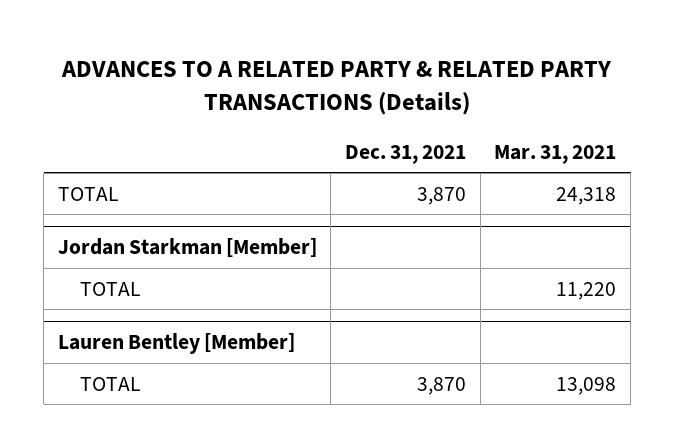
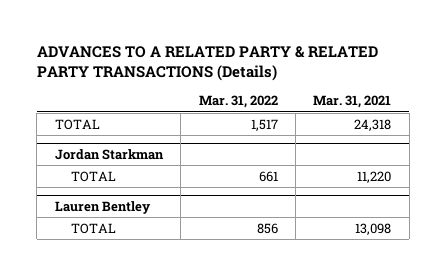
[345,144,467,164] Dec. 31, 2021 -> none
none -> [198,95,278,109] Mar. 31, 2022
[57,237,317,257] Jordan Starkman [Member] -> [54,148,164,160] Jordan Starkman
[57,332,295,354] Lauren Bentley [Member] -> [54,200,151,214] Lauren Bentley

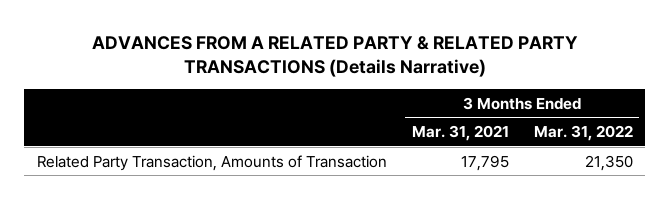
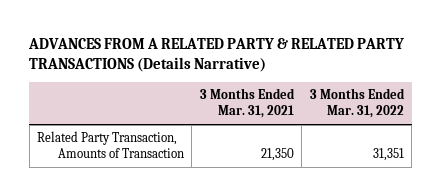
[460,154,509,171] 17,795 -> [260,148,294,162] 21,350
[584,154,633,171] 21,350 -> [372,148,404,162] 31,351

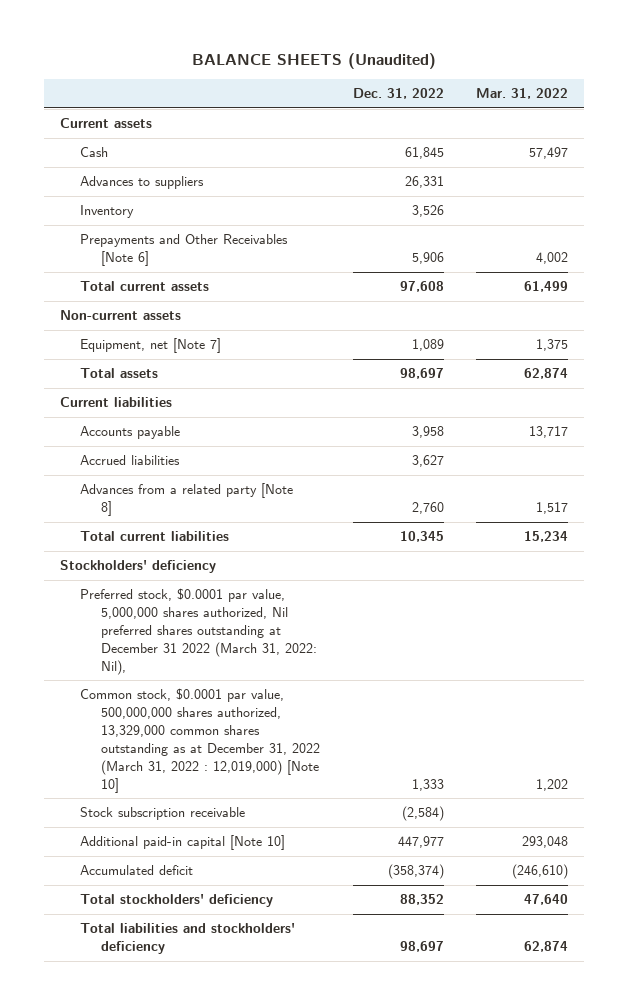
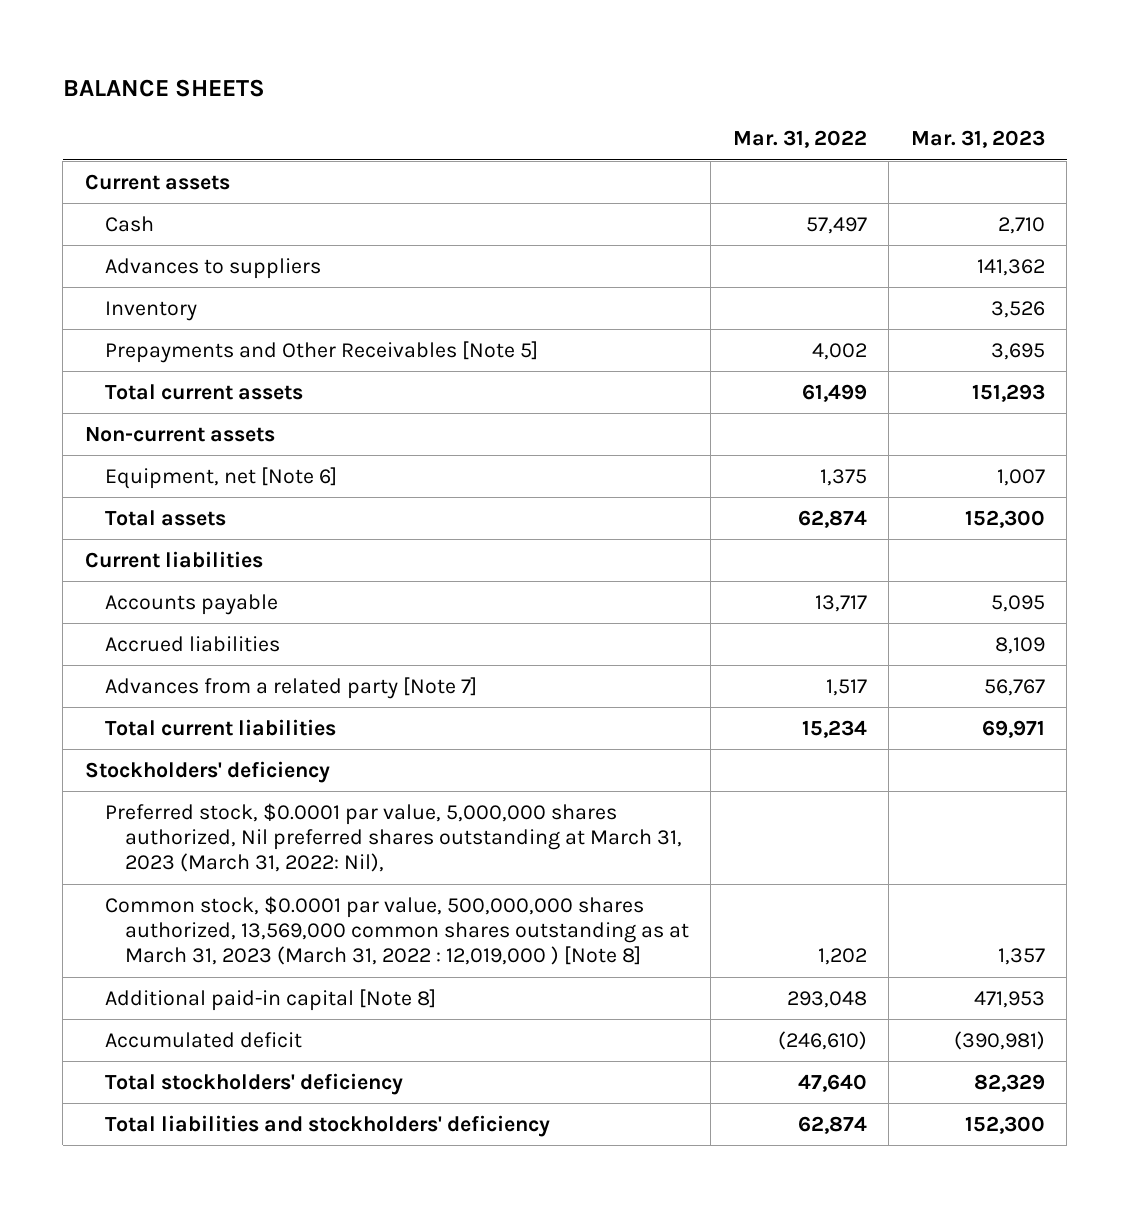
[191,53,436,70] BALANCE SHEETS (Unaudited) -> [62,79,265,98] BALANCE SHEETS
[352,88,444,100] Dec. 31, 2022 -> none
none -> [910,130,1045,149] Mar. 31, 2023
[80,234,289,267] Prepayments and Other Receivables [Note 6] -> [104,340,538,363] Prepayments and Other Receivables [Note 5]
[80,338,222,354] Equipment, net [Note 7] -> [104,466,337,489] Equipment, net [Note 6]
[80,483,294,517] Advances from a related party [Note 8] -> [104,676,477,699] Advances from a related party [Note 7]
[80,807,246,821] Stock subscription receivable -> none
[80,588,318,675] Preferred stock, $0.0001 par value, 5,000,000 shares authorized, Nil preferred shares outstanding at December 31 2022 (March 31, 2022: Nil), -> [104,802,682,873] Preferred stock, $0.0001 par value, 5,000,000 shares authorized, Nil preferred shares outstanding at March 31, 2023 (March 31, 2022: Nil),
[80,688,321,793] Common stock, $0.0001 par value, 500,000,000 shares authorized, 13,329,000 common shares outstanding as at December 31, 2022 (March 31, 2022 : 12,019,000) [Note 10] -> [104,895,689,966] Common stock, $0.0001 par value, 500,000,000 shares authorized, 13,569,000 common shares outstanding as at March 31, 2023 (March 31, 2022 : 12,019,000 ) [Note 8]
[80,835,286,851] Additional paid-in capital [Note 10] -> [104,988,436,1011] Additional paid-in capital [Note 8]

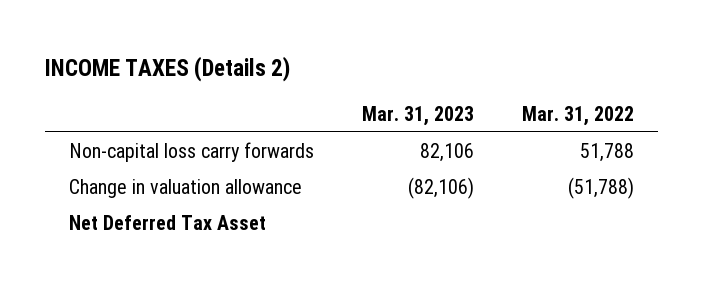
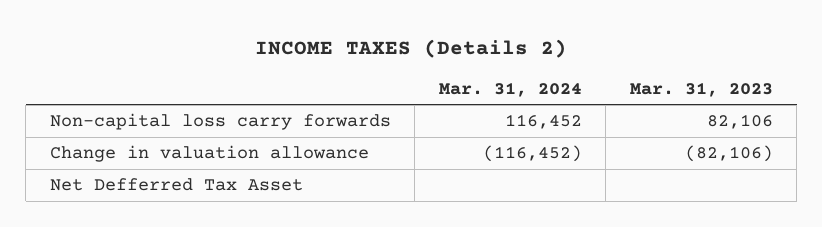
[522,105,635,126] Mar. 31, 2022 -> none
none -> [438,81,582,97] Mar. 31, 2024
[69,214,267,230] Net Deferred Tax Asset -> [49,178,303,192] Net Defferred Tax Asset

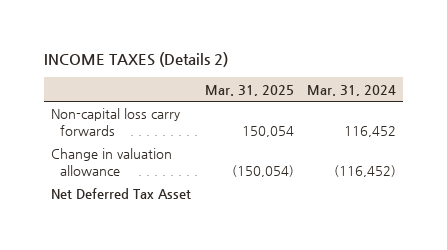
[629,81,773,97] Mar. 31, 2023 -> none
none -> [204,84,294,96] Mar. 31, 2025
[49,178,303,192] Net Defferred Tax Asset -> [50,188,191,200] Net Deferred Tax Asset

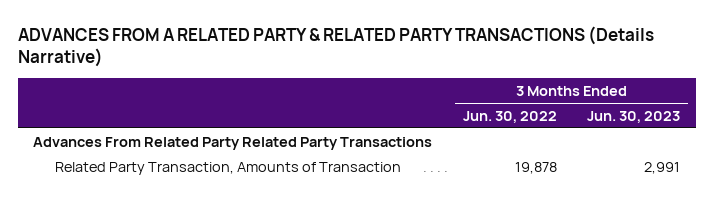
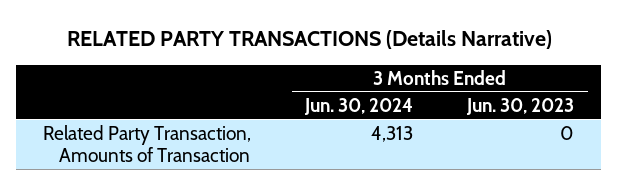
[18,25,655,68] ADVANCES FROM A RELATED PARTY & RELATED PARTY TRANSACTIONS (Details Narrative) -> [66,29,552,49] RELATED PARTY TRANSACTIONS (Details Narrative)
[462,110,557,123] Jun. 30, 2022 -> none
none -> [304,97,414,115] Jun. 30, 2024
[33,136,433,150] Advances From Related Party Related Party Transactions -> none
[644,161,681,174] 2,991 -> [560,126,575,141] 0

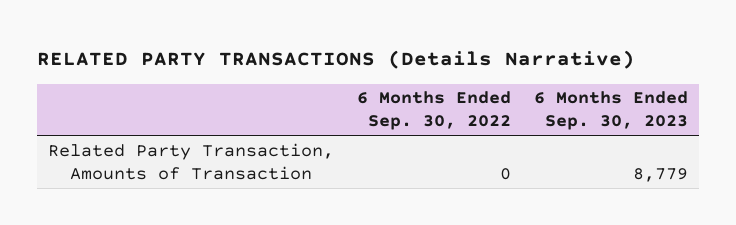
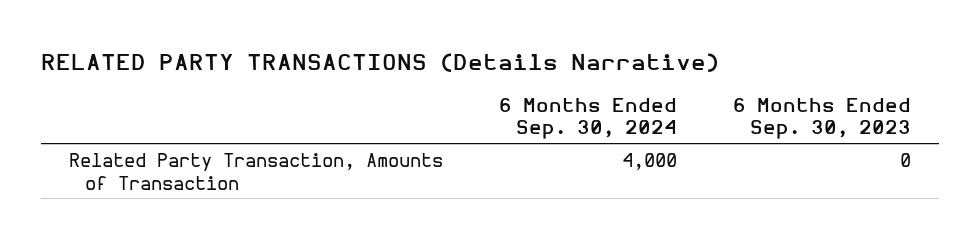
[356,91,511,131] 6 Months Ended Sep. 30, 2022 -> none
none -> [499,97,678,140] 6 Months Ended Sep. 30, 2024
[632,167,688,182] 8,779 -> [900,152,912,167] 0

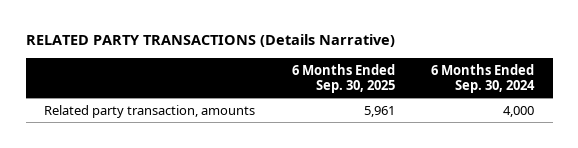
[733,97,912,140] 6 Months Ended Sep. 30, 2023 -> none
none -> [291,63,395,93] 6 Months Ended Sep. 30, 2025
[69,152,444,190] Related Party Transaction, Amounts of Transaction -> [43,104,255,118] Related party transaction, amounts

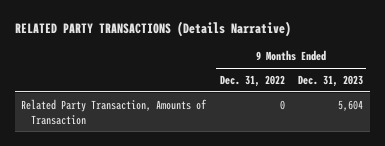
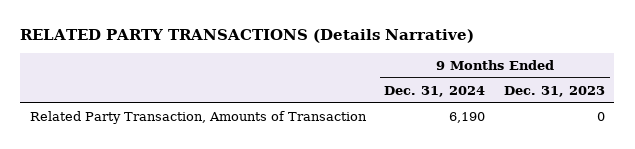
[219,75,285,88] Dec. 31, 2022 -> none
none -> [384,85,486,97] Dec. 31, 2024
[338,99,364,111] 5,604 -> [597,112,606,122] 0

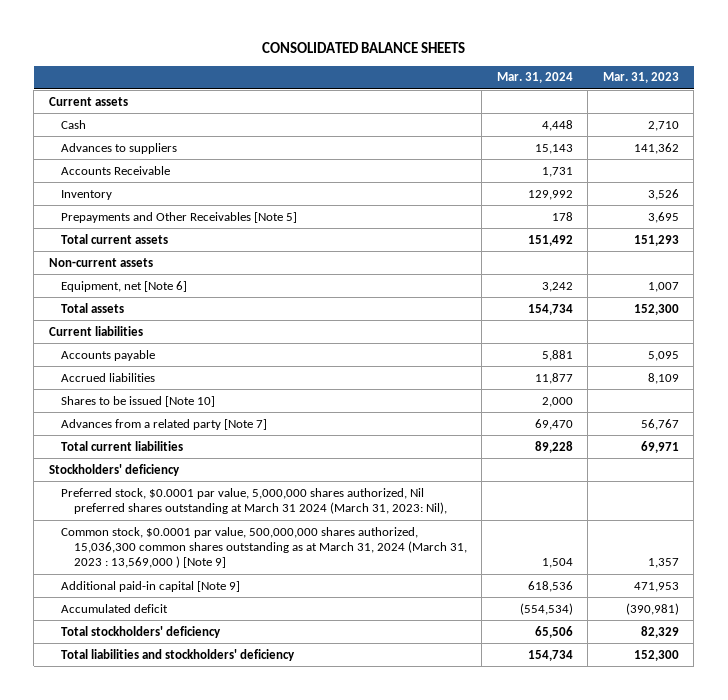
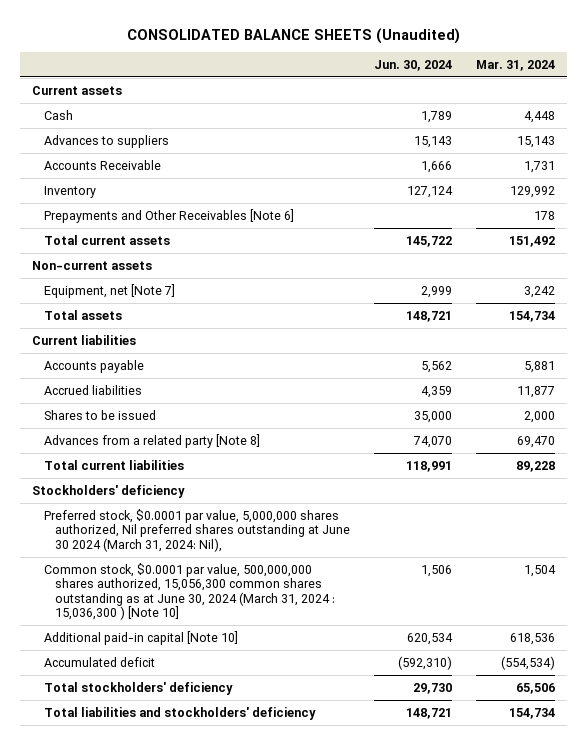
[261,42,465,54] CONSOLIDATED BALANCE SHEETS -> [126,27,460,44] CONSOLIDATED BALANCE SHEETS (Unaudited)
[602,72,679,84] Mar. 31, 2023 -> none
none -> [374,59,453,71] Jun. 30, 2024
[61,211,298,223] Prepayments and Other Receivables [Note 5] -> [43,208,294,223] Prepayments and Other Receivables [Note 6]
[61,280,188,292] Equipment, net [Note 6] -> [43,283,175,298] Equipment, net [Note 7]
[61,395,216,407] Shares to be issued [Note 10] -> [43,409,156,420] Shares to be issued
[61,418,268,430] Advances from a related party [Note 7] -> [43,433,260,448] Advances from a related party [Note 8]
[61,487,447,515] Preferred stock, $0.0001 par value, 5,000,000 shares authorized, Nil preferred shares outstanding at March 31 2024 (March 31, 2023: Nil), -> [43,508,351,552] Preferred stock, $0.0001 par value, 5,000,000 shares authorized, Nil preferred shares outstanding at June 30 2024 (March 31, 2024: Nil),
[61,526,467,569] Common stock, $0.0001 par value, 500,000,000 shares authorized, 15,036,300 common shares outstanding as at March 31, 2024 (March 31, 2023 : 13,569,000 ) [Note 9] -> [43,562,336,621] Common stock, $0.0001 par value, 500,000,000 shares authorized, 15,056,300 common shares outstanding as at June 30, 2024 (March 31, 2024 : 15,036,300 ) [Note 10]
[61,580,241,592] Additional paid-in capital [Note 9] -> [43,630,238,645] Additional paid-in capital [Note 10]

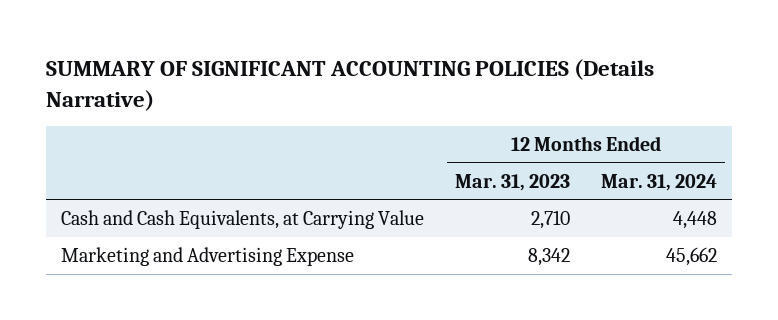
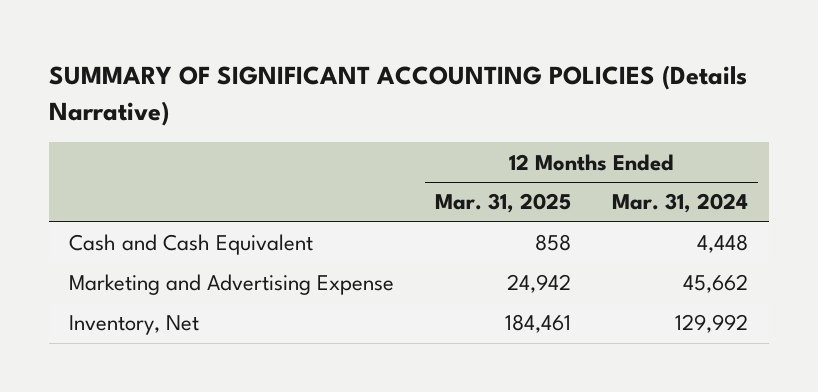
[455,173,571,191] Mar. 31, 2023 -> none
none -> [435,193,572,214] Mar. 31, 2025
[61,209,425,229] Cash and Cash Equivalents, at Carrying Value -> [69,234,314,256] Cash and Cash Equivalent
none -> [69,315,200,336] Inventory, Net

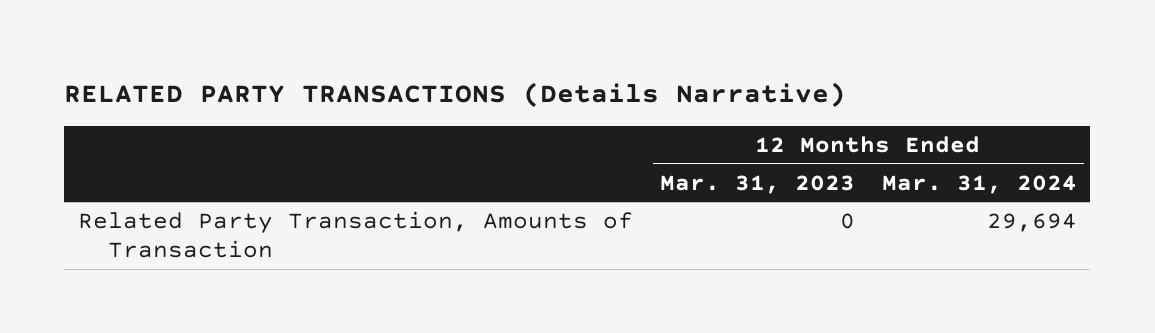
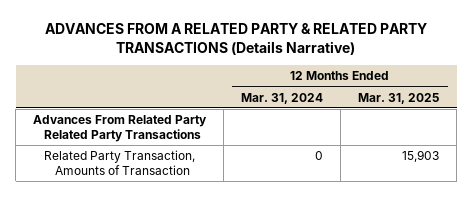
[64,81,847,107] RELATED PARTY TRANSACTIONS (Details Narrative) -> [45,23,428,55] ADVANCES FROM A RELATED PARTY & RELATED PARTY TRANSACTIONS (Details Narrative)
[659,174,855,194] Mar. 31, 2023 -> none
none -> [358,92,440,104] Mar. 31, 2025
none -> [33,115,208,142] Advances From Related Party Related Party Transactions
[986,212,1077,232] 29,694 -> [315,151,324,161] 0

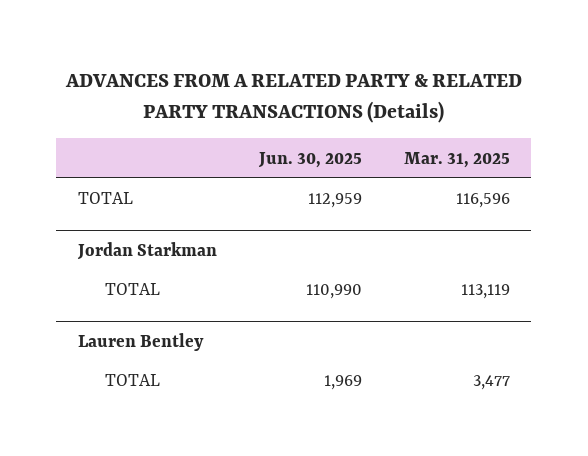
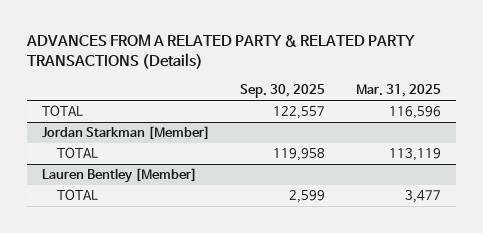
[257,151,362,168] Jun. 30, 2025 -> none
none -> [240,84,326,99] Sep. 30, 2025
[76,242,217,261] Jordan Starkman -> [41,126,210,141] Jordan Starkman [Member]
[77,333,204,352] Lauren Bentley -> [41,168,197,184] Lauren Bentley [Member]

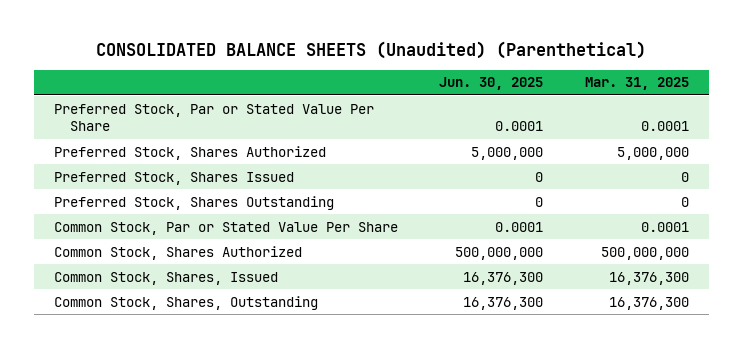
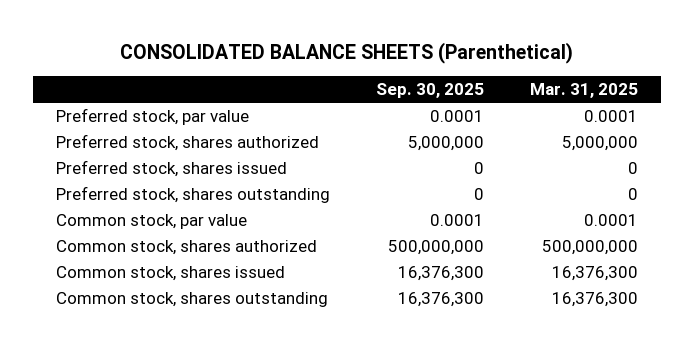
[96,40,647,59] CONSOLIDATED BALANCE SHEETS (Unaudited) (Parenthetical) -> [120,42,574,65] CONSOLIDATED BALANCE SHEETS (Parenthetical)
[439,77,544,91] Jun. 30, 2025 -> none
none -> [376,83,485,99] Sep. 30, 2025
[54,103,375,132] Preferred Stock, Par or Stated Value Per Share -> [55,108,249,126] Preferred stock, par value
[54,145,327,160] Preferred Stock, Shares Authorized -> [55,134,319,152] Preferred stock, shares authorized
[54,171,295,185] Preferred Stock, Shares Issued -> [55,160,287,178] Preferred stock, shares issued
[54,195,335,210] Preferred Stock, Shares Outstanding -> [55,186,330,204] Preferred stock, shares outstanding
[54,221,399,235] Common Stock, Par or Stated Value Per Share -> [55,214,247,230] Common stock, par value
[54,245,303,260] Common Stock, Shares Authorized -> [55,240,317,256] Common stock, shares authorized
[54,271,279,285] Common Stock, Shares, Issued -> [55,266,285,282] Common stock, shares issued
[54,295,319,310] Common Stock, Shares, Outstanding -> [55,292,328,308] Common stock, shares outstanding

